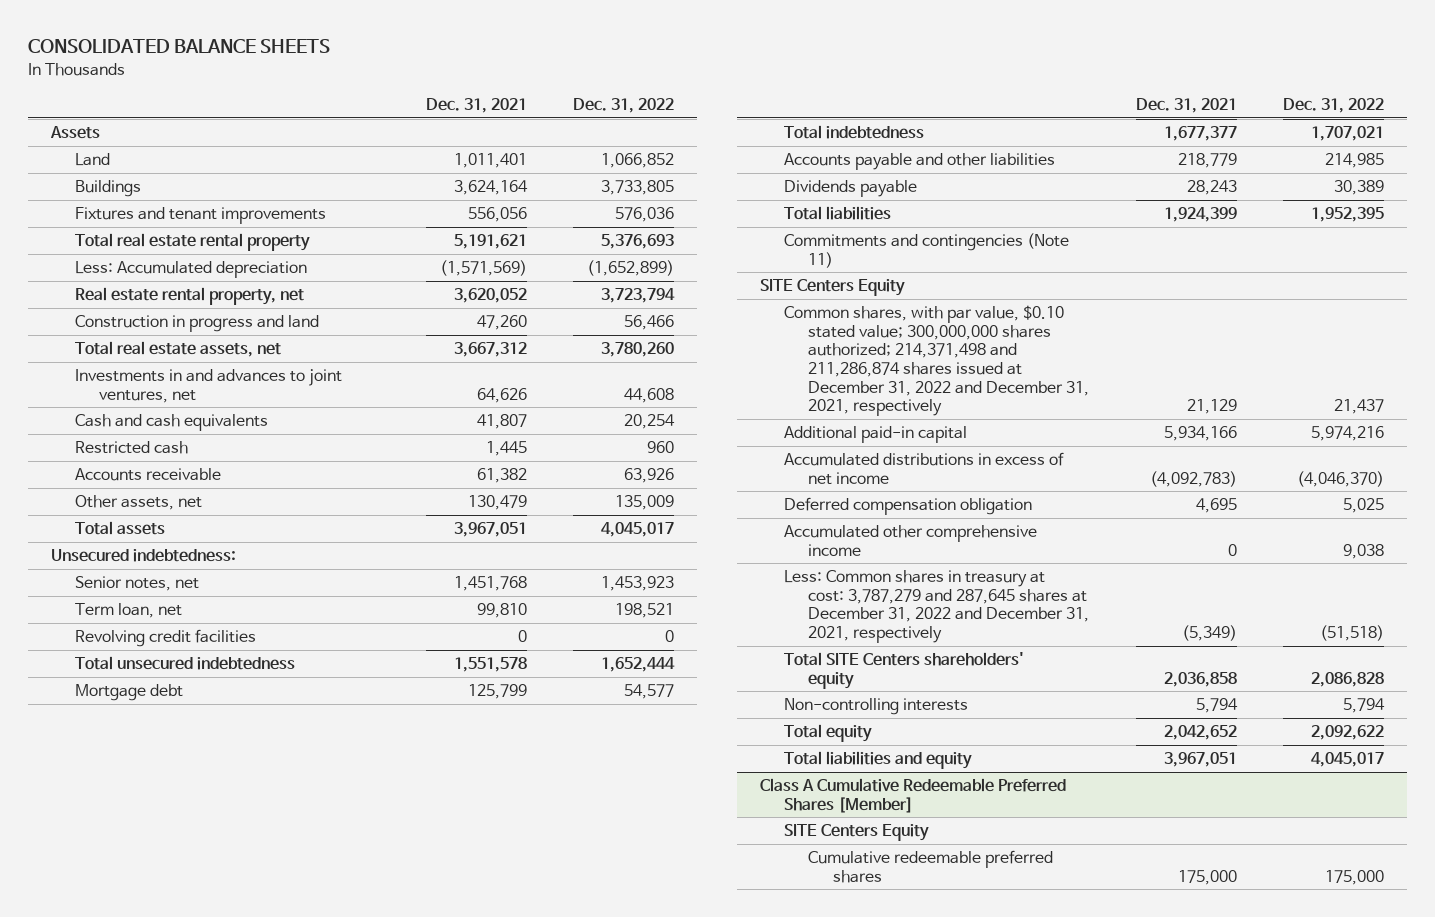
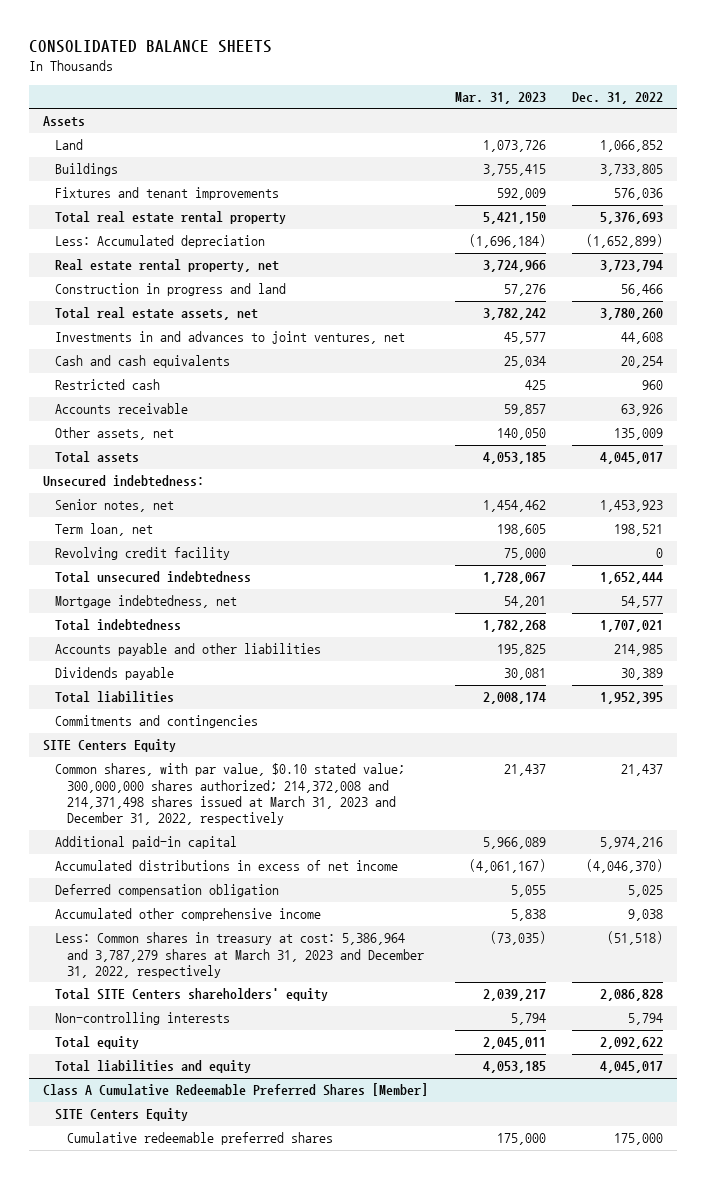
[426,97,528,113] Dec. 31, 2021 -> none
none -> [454,91,546,104] Mar. 31, 2023
[75,629,257,648] Revolving credit facilities -> [54,547,230,561] Revolving credit facility
[75,684,184,702] Mortgage debt -> [54,595,237,609] Mortgage indebtedness, net
[784,233,1070,268] Commitments and contingencies (Note 11) -> [54,715,258,729] Commitments and contingencies
[784,305,1090,417] Common shares, with par value, $0.10 stated value; 300,000,000 shares authorized; 214,371,498 and 211,286,874 shares issued at December 31, 2022 and December 31, 2021, respectively -> [54,763,405,826] Common shares, with par value, $0.10 stated value; 300,000,000 shares authorized; 214,372,008 and 214,371,498 shares issued at March 31, 2023 and December 31, 2022, respectively
[784,570,1090,643] Less: Common shares in treasury at cost: 3,787,279 and 287,645 shares at December 31, 2022 and December 31, 2021, respectively -> [54,932,424,978] Less: Common shares in treasury at cost: 5,386,964 and 3,787,279 shares at March 31, 2023 and December 31, 2022, respectively

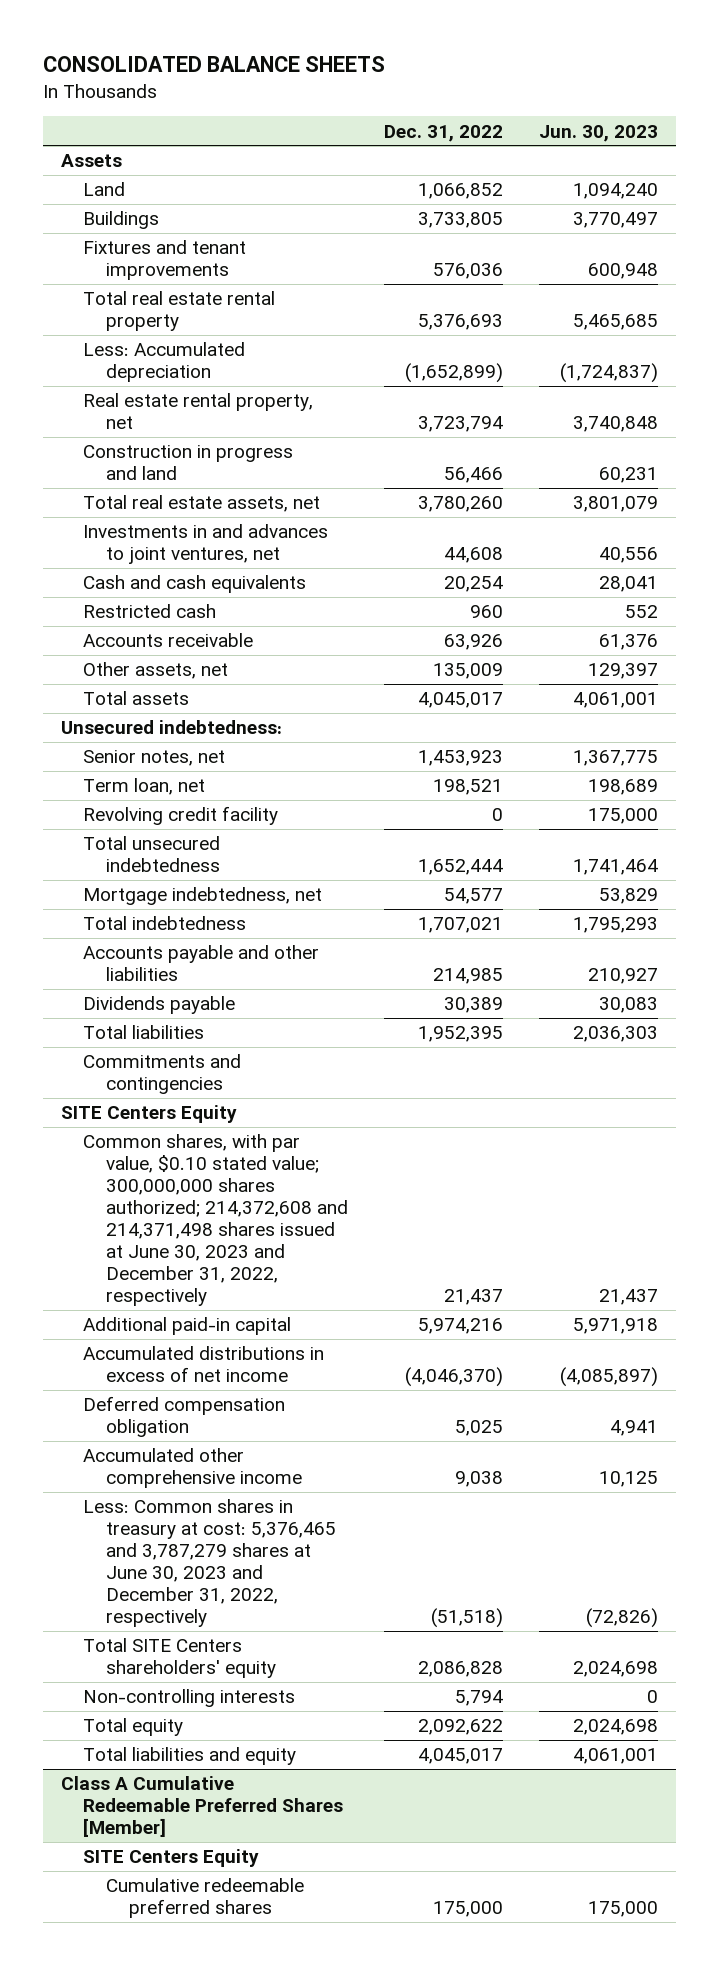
[454,91,546,104] Mar. 31, 2023 -> none
none -> [538,124,658,142] Jun. 30, 2023
[54,763,405,826] Common shares, with par value, $0.10 stated value; 300,000,000 shares authorized; 214,372,008 and 214,371,498 shares issued at March 31, 2023 and December 31, 2022, respectively -> [83,1134,349,1307] Common shares, with par value, $0.10 stated value; 300,000,000 shares authorized; 214,372,608 and 214,371,498 shares issued at June 30, 2023 and December 31, 2022, respectively
[54,932,424,978] Less: Common shares in treasury at cost: 5,386,964 and 3,787,279 shares at March 31, 2023 and December 31, 2022, respectively -> [83,1499,337,1628] Less: Common shares in treasury at cost: 5,376,465 and 3,787,279 shares at June 30, 2023 and December 31, 2022, respectively

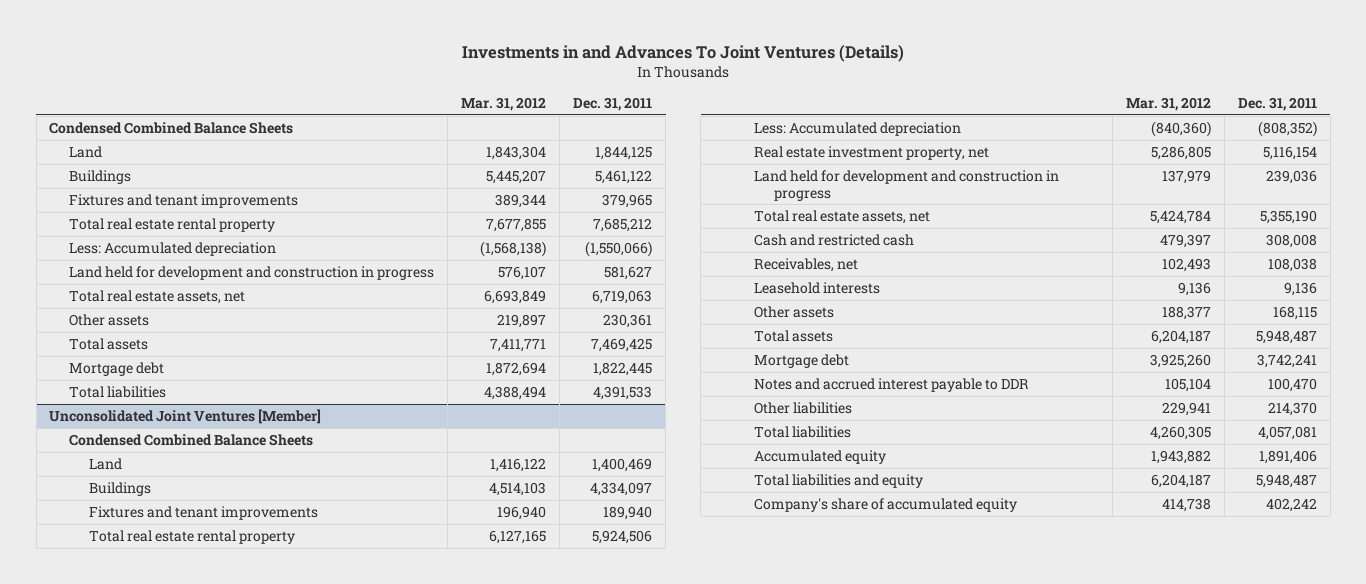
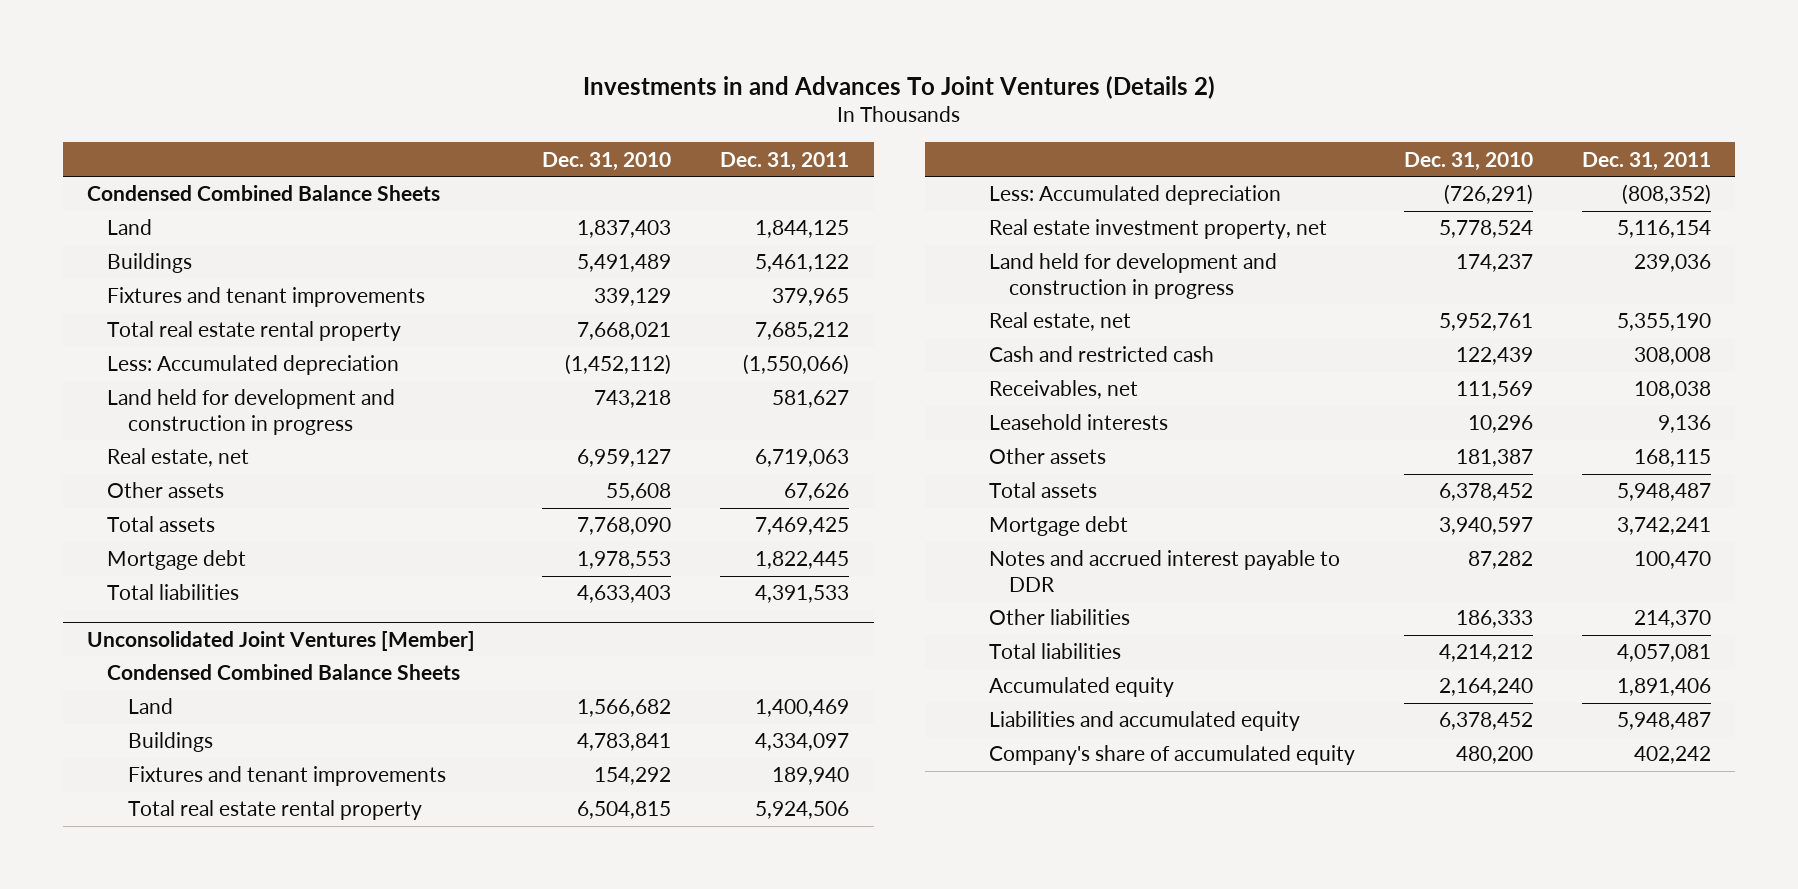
[462,45,905,63] Investments in and Advances To Joint Ventures (Details) -> [583,75,1216,99] Investments in and Advances To Joint Ventures (Details 2)
[461,97,547,112] Mar. 31, 2012 -> none
none -> [542,151,672,171] Dec. 31, 2010
[69,289,246,304] Total real estate assets, net -> [107,448,250,468] Real estate, net
[603,313,653,328] 230,361 -> [784,483,850,502] 67,626
[754,209,931,224] Total real estate assets, net -> [989,312,1132,332] Real estate, net
[754,473,924,488] Total liabilities and equity -> [989,711,1301,732] Liabilities and accumulated equity

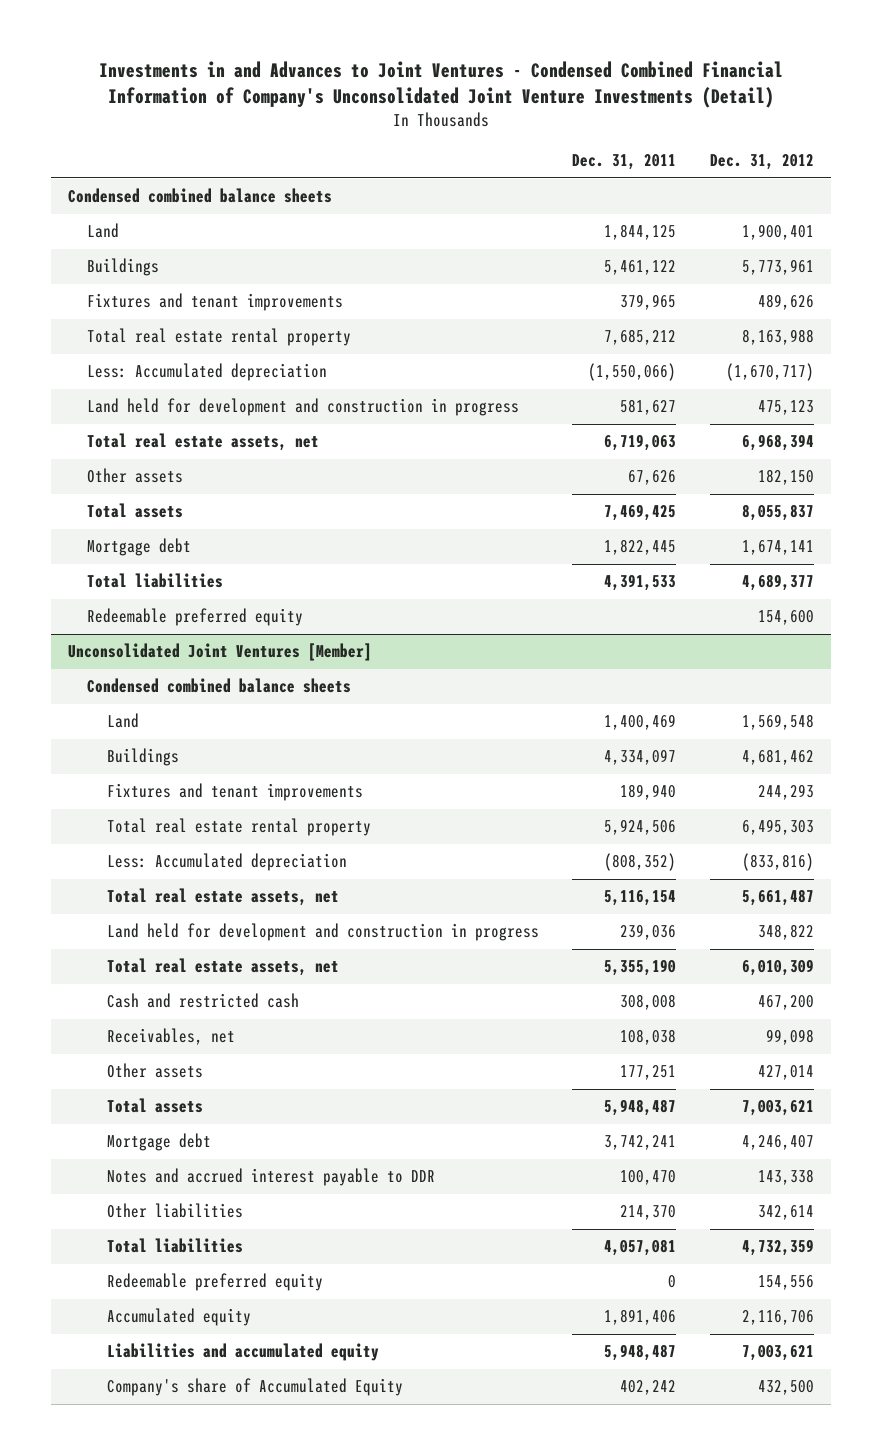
[583,75,1216,99] Investments in and Advances To Joint Ventures (Details 2) -> [98,61,783,109] Investments in and Advances to Joint Ventures - Condensed Combined Financial Information of Company's Unconsolidated Joint Venture Investments (Detail)
[542,151,672,171] Dec. 31, 2010 -> none
none -> [710,154,815,171] Dec. 31, 2012
[87,185,441,202] Condensed Combined Balance Sheets -> [67,188,332,204] Condensed combined balance sheets
[107,448,250,468] Real estate, net -> [87,433,320,452] Total real estate assets, net
none -> [87,608,304,627] Redeemable preferred equity
[107,664,461,681] Condensed Combined Balance Sheets -> [87,678,352,694] Condensed combined balance sheets
[989,219,1328,240] Real estate investment property, net -> [106,888,339,907] Total real estate assets, net
[989,312,1132,332] Real estate, net -> [106,958,339,977] Total real estate assets, net
[989,414,1169,431] Leasehold interests -> none
[1633,449,1711,468] 168,115 -> [620,1065,677,1081] 177,251
none -> [106,1273,323,1292] Redeemable preferred equity
[989,745,1356,766] Company's share of accumulated equity -> [106,1378,403,1397] Company's share of Accumulated Equity

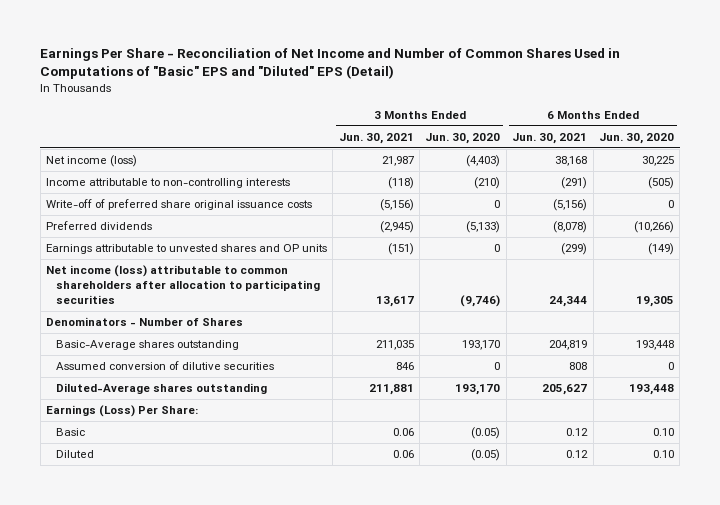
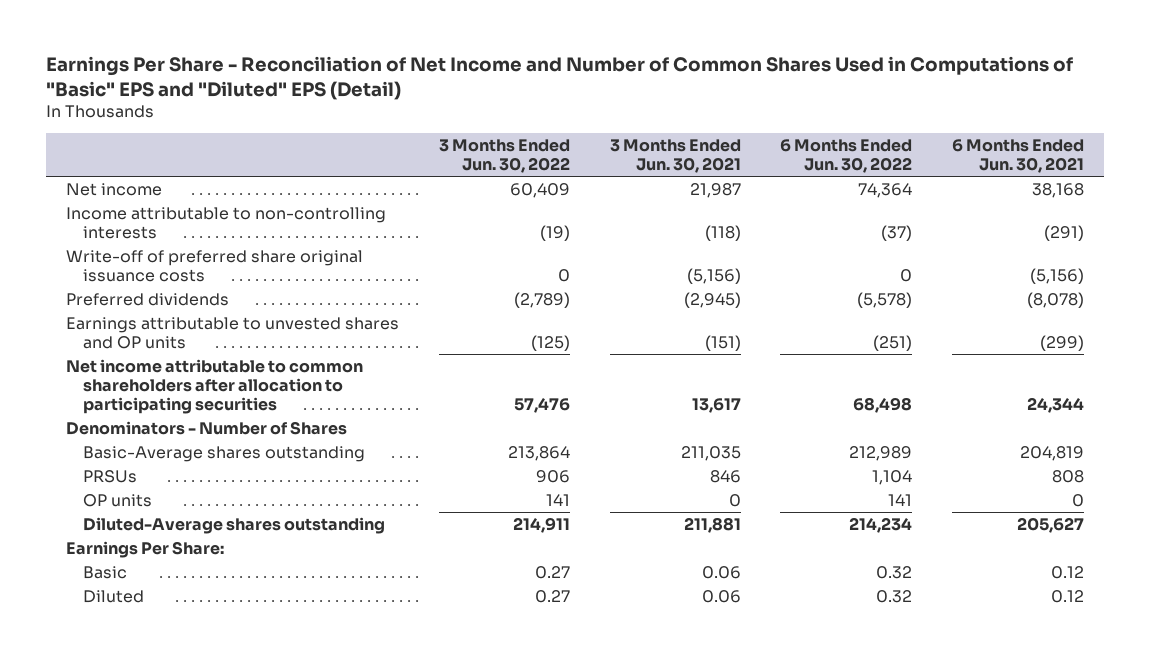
[425,133,501,145] Jun. 30, 2020 -> none
[598,133,674,145] Jun. 30, 2020 -> none
none -> [438,138,570,174] 3 Months Ended Jun. 30, 2022
none -> [780,138,913,174] 6 Months Ended Jun. 30, 2022
[46,155,138,168] Net income (loss) -> [65,182,162,196] Net income
[46,265,321,305] Net income (loss) attributable to common shareholders after allocation to participating securities -> [65,358,363,414] Net income attributable to common shareholders after allocation to participating securities
[56,361,275,371] Assumed conversion of dilutive securities -> [83,469,138,483] PRSUs
none -> [83,493,153,507] OP units
[46,405,199,418] Earnings (Loss) Per Share: -> [65,540,224,558] Earnings Per Share:

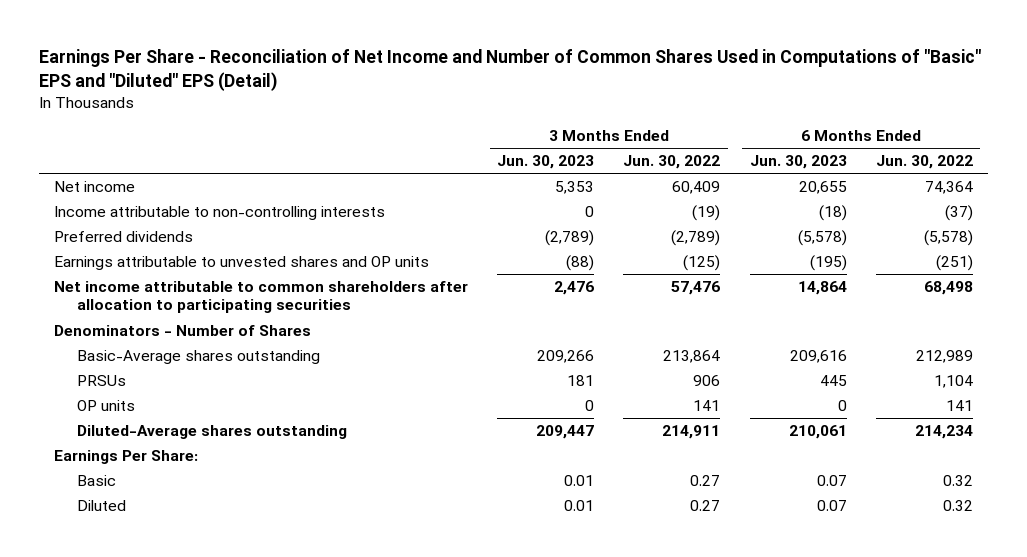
[609,138,741,174] 3 Months Ended Jun. 30, 2021 -> none
[952,138,1085,174] 6 Months Ended Jun. 30, 2021 -> none
none -> [497,155,595,170] Jun. 30, 2023
none -> [749,155,847,170] Jun. 30, 2023
[65,249,363,282] Write-off of preferred share original issuance costs -> none

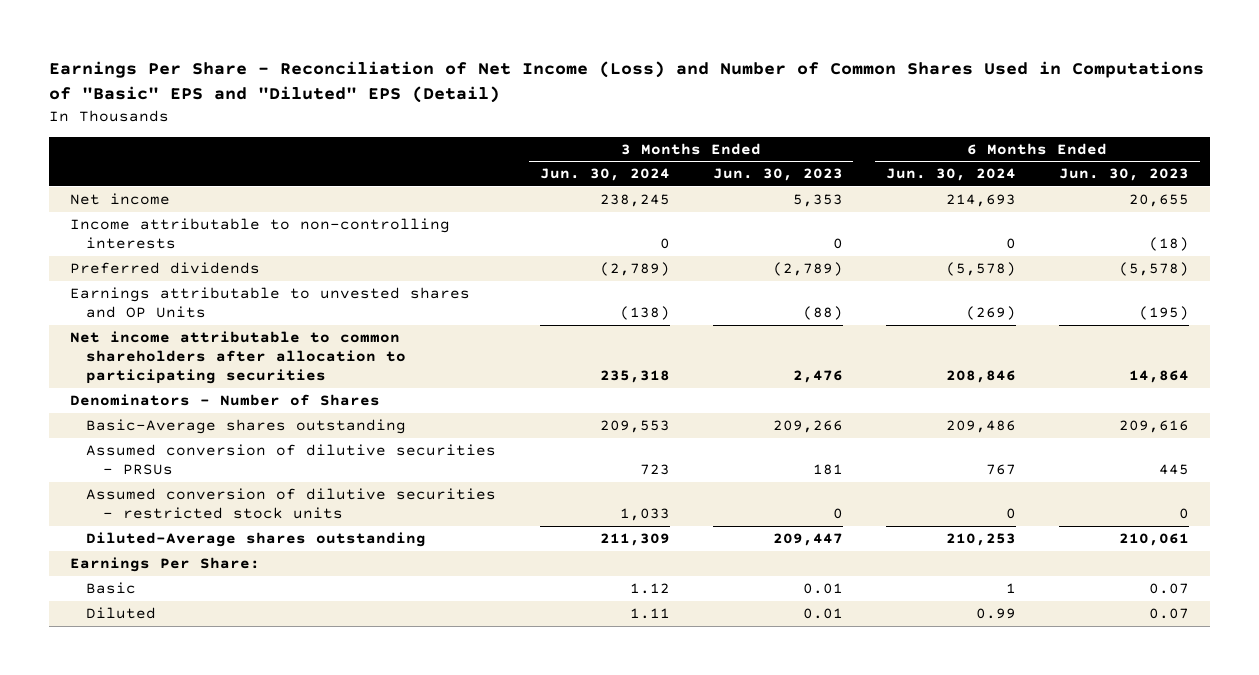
[39,49,982,91] Earnings Per Share - Reconciliation of Net Income and Number of Common Shares Used in Computations of "Basic" EPS and "Diluted" EPS (Detail) -> [48,60,1204,103] Earnings Per Share - Reconciliation of Net Income (Loss) and Number of Common Shares Used in Computations of "Basic" EPS and "Diluted" EPS (Detail)
[623,155,721,170] Jun. 30, 2022 -> none
[875,155,973,170] Jun. 30, 2022 -> none
none -> [539,168,670,182] Jun. 30, 2024
none -> [885,168,1016,182] Jun. 30, 2024
[53,256,429,271] Earnings attributable to unvested shares and OP units -> [70,287,471,319] Earnings attributable to unvested shares and OP Units
[76,400,135,412] OP units -> none
[76,375,126,387] PRSUs -> [86,444,497,476] Assumed conversion of dilutive securities - PRSUs
none -> [86,488,497,520] Assumed conversion of dilutive securities - restricted stock units

